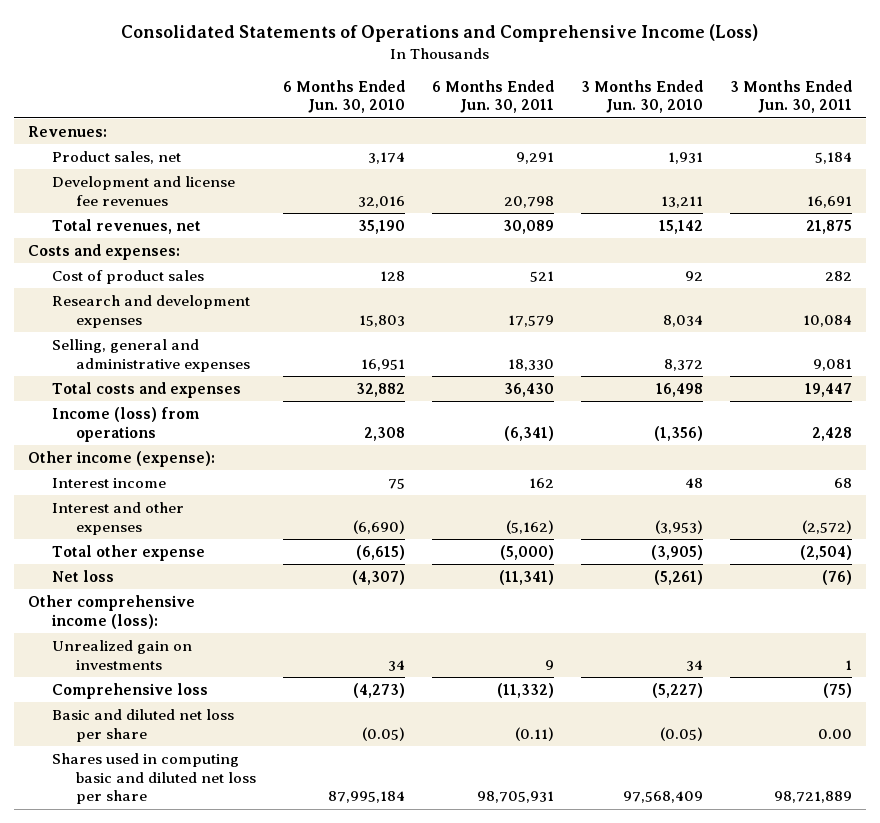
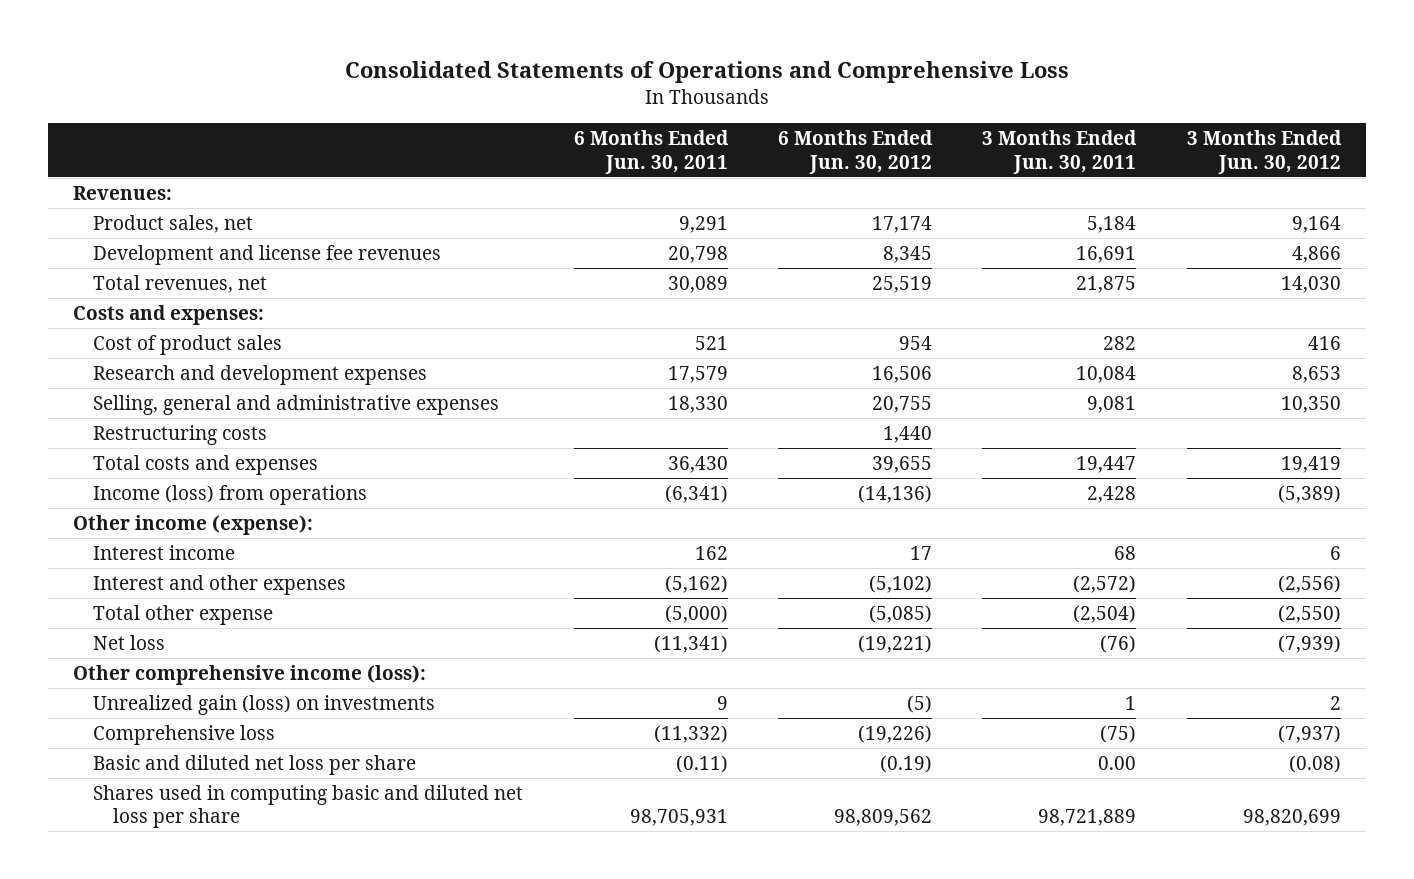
[121,23,759,42] Consolidated Statements of Operations and Comprehensive Income (Loss) -> [344,61,1069,84] Consolidated Statements of Operations and Comprehensive Loss
[282,79,405,114] 6 Months Ended Jun. 30, 2010 -> none
[581,79,704,114] 3 Months Ended Jun. 30, 2010 -> none
none -> [777,130,933,174] 6 Months Ended Jun. 30, 2012
none -> [1186,130,1342,174] 3 Months Ended Jun. 30, 2012
none -> [93,424,268,445] Restructuring costs
[51,639,192,670] Unrealized gain on investments -> [93,694,436,715] Unrealized gain (loss) on investments

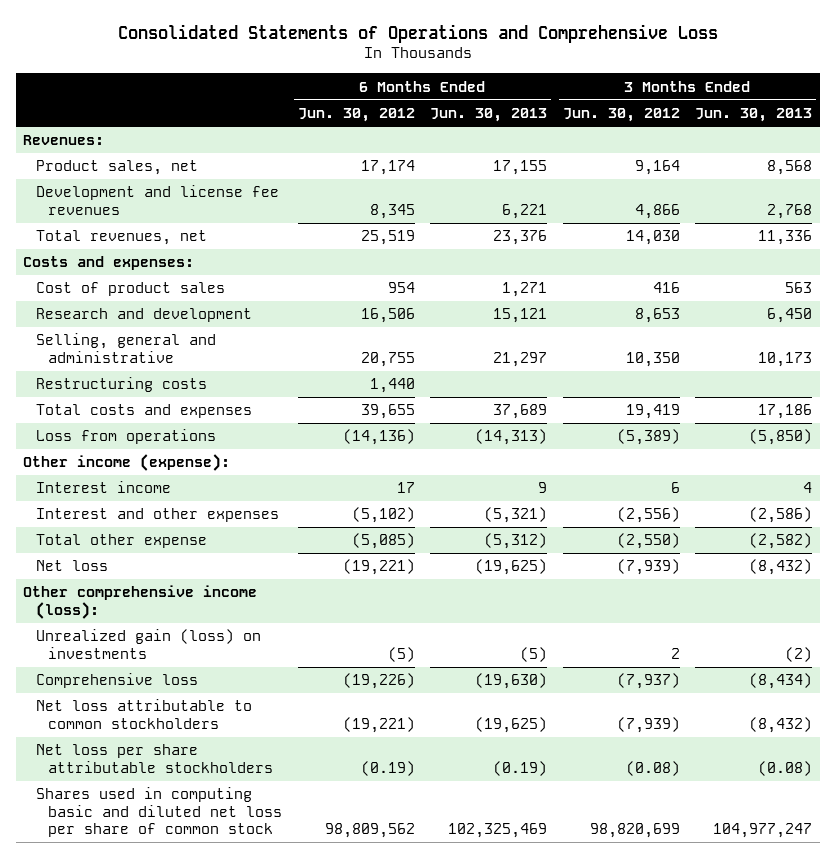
[573,130,729,174] 6 Months Ended Jun. 30, 2011 -> none
[982,130,1138,174] 3 Months Ended Jun. 30, 2011 -> none
none -> [430,108,548,123] Jun. 30, 2013
none -> [694,108,812,123] Jun. 30, 2013
[93,364,428,385] Research and development expenses -> [35,308,252,323] Research and development
[93,394,500,415] Selling, general and administrative expenses -> [35,333,216,363] Selling, general and administrative
[93,484,368,505] Income (loss) from operations -> [35,429,216,445] Loss from operations
none -> [35,699,252,729] Net loss attributable to common stockholders
[93,754,417,775] Basic and diluted net loss per share -> [35,744,274,773] Net loss per share attributable stockholders
[93,784,524,829] Shares used in computing basic and diluted net loss per share -> [35,787,283,837] Shares used in computing basic and diluted net loss per share of common stock

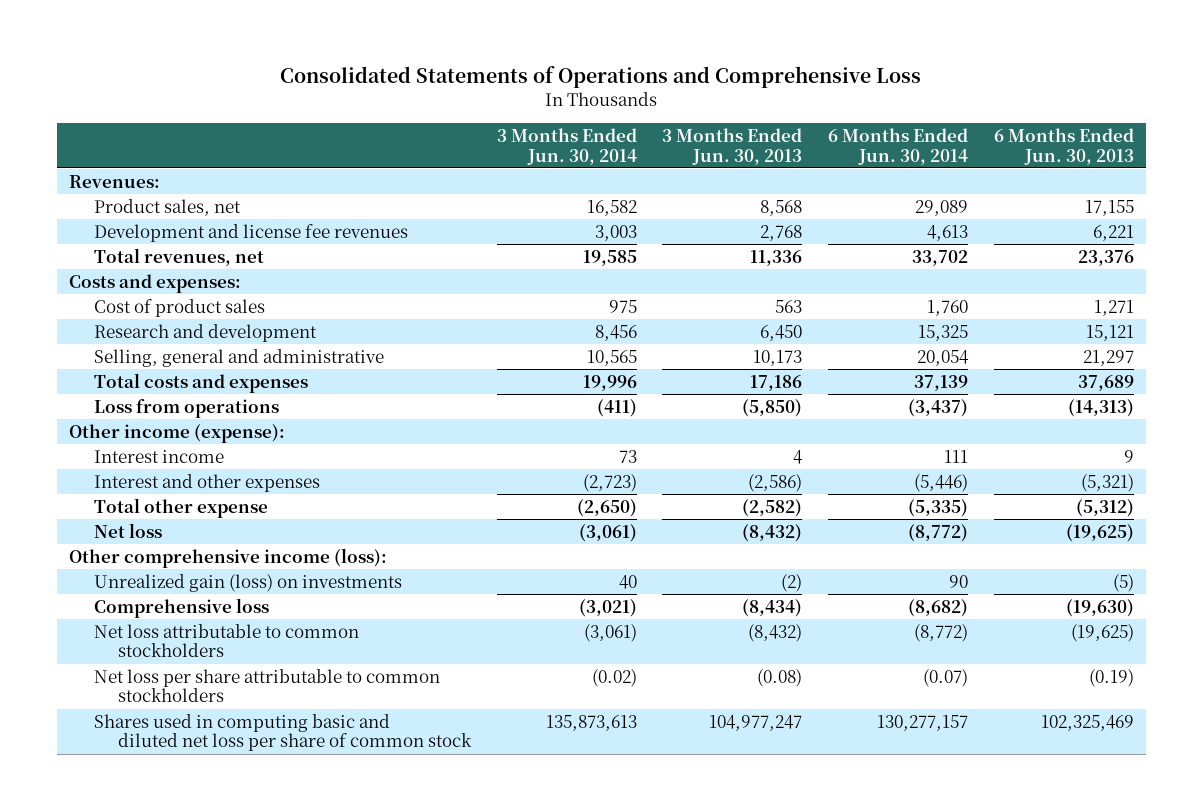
[297,108,415,123] Jun. 30, 2012 -> none
[562,108,680,123] Jun. 30, 2012 -> none
none -> [496,127,637,165] 3 Months Ended Jun. 30, 2014
none -> [827,127,968,165] 6 Months Ended Jun. 30, 2014
[35,377,207,393] Restructuring costs -> none
[35,744,274,773] Net loss per share attributable stockholders -> [93,668,440,703] Net loss per share attributable to common stockholders

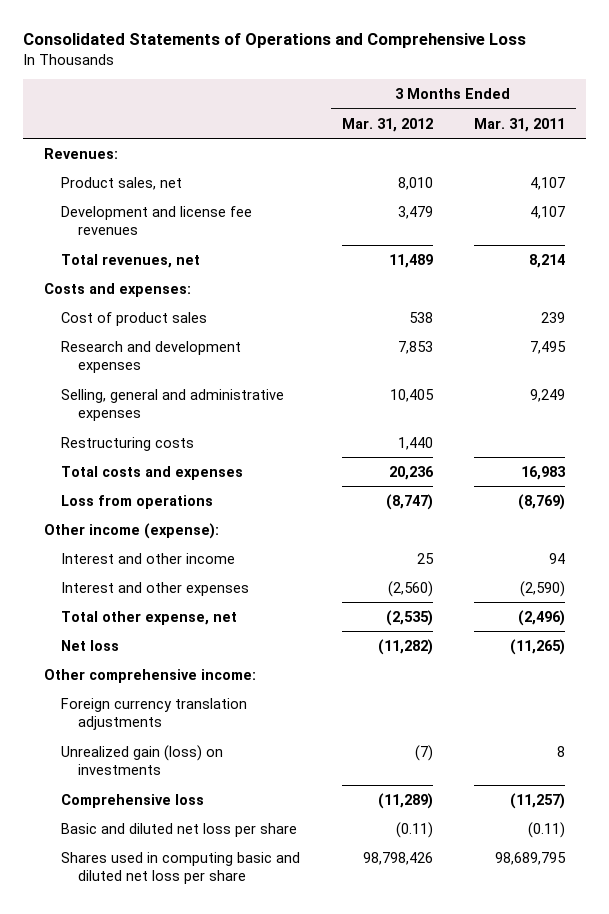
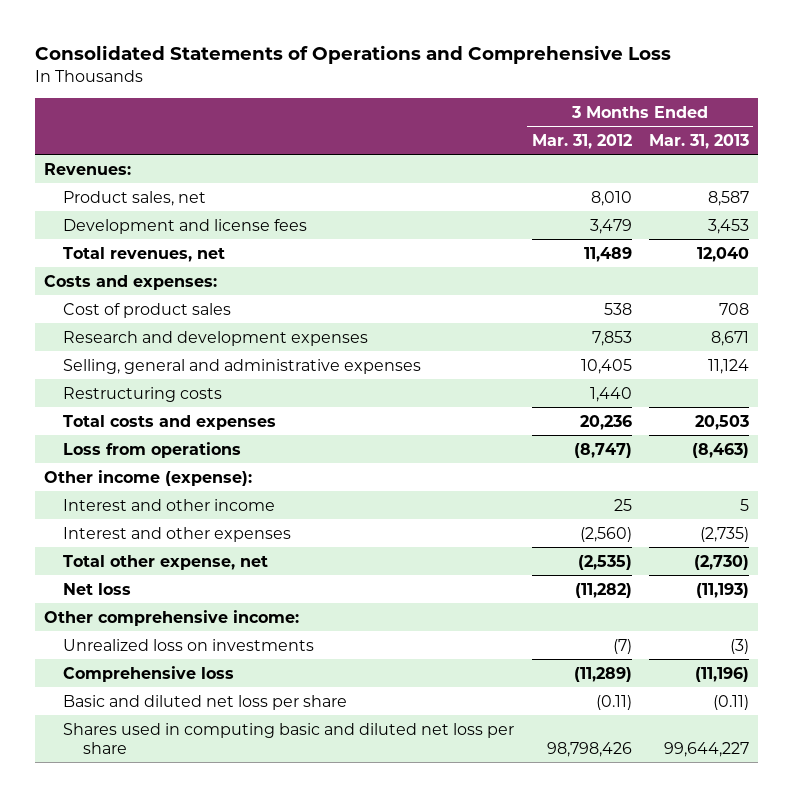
[474,117,566,132] Mar. 31, 2011 -> none
none -> [648,134,749,150] Mar. 31, 2013
[60,205,252,236] Development and license fee revenues -> [63,218,308,234] Development and license fees
[60,697,247,731] Foreign currency translation adjustments -> none
[60,744,223,776] Unrealized gain (loss) on investments -> [63,638,315,651] Unrealized loss on investments

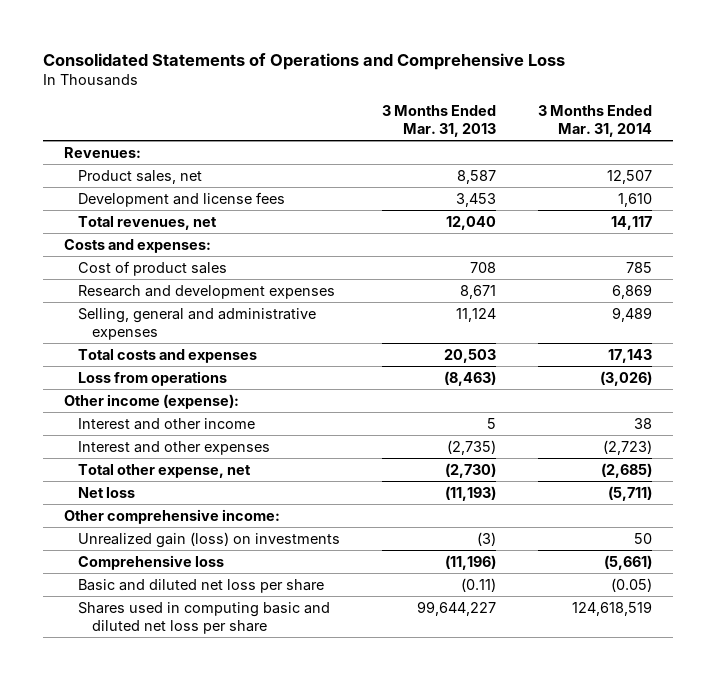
[531,134,632,150] Mar. 31, 2012 -> none
none -> [538,105,653,138] 3 Months Ended Mar. 31, 2014
[63,386,223,402] Restructuring costs -> none
[63,638,315,651] Unrealized loss on investments -> [78,531,341,548] Unrealized gain (loss) on investments

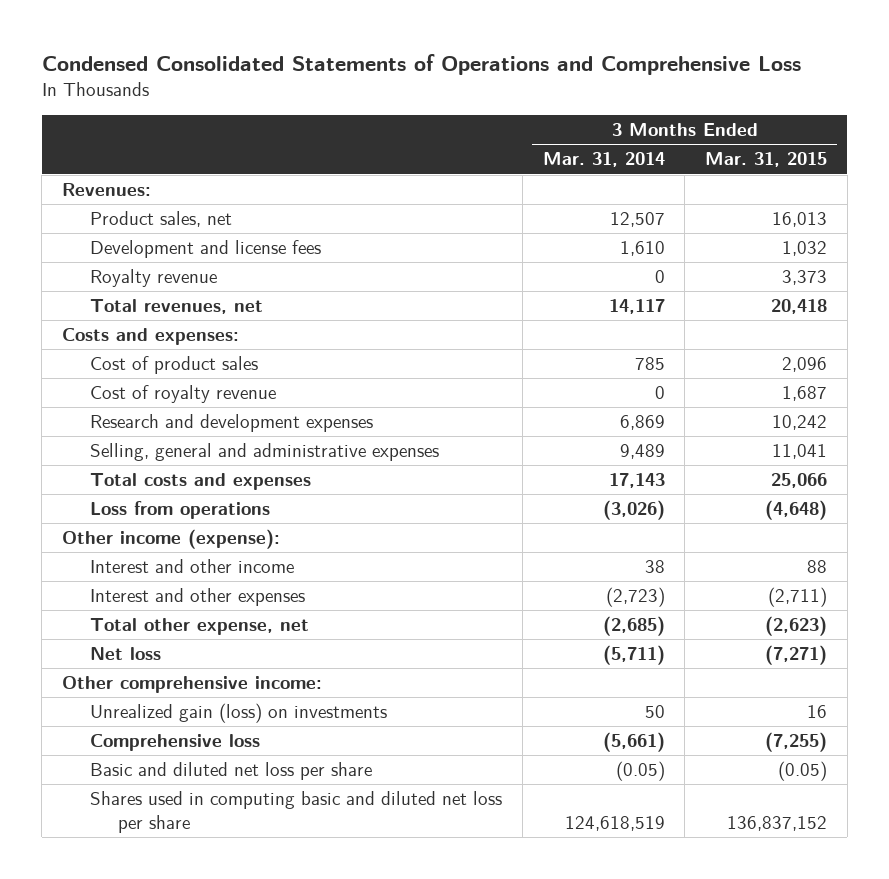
[43,52,566,70] Consolidated Statements of Operations and Comprehensive Loss -> [41,53,801,75] Condensed Consolidated Statements of Operations and Comprehensive Loss
[382,105,497,138] 3 Months Ended Mar. 31, 2013 -> none
none -> [705,152,828,168] Mar. 31, 2015
none -> [90,269,218,288] Royalty revenue
none -> [90,385,277,404] Cost of royalty revenue

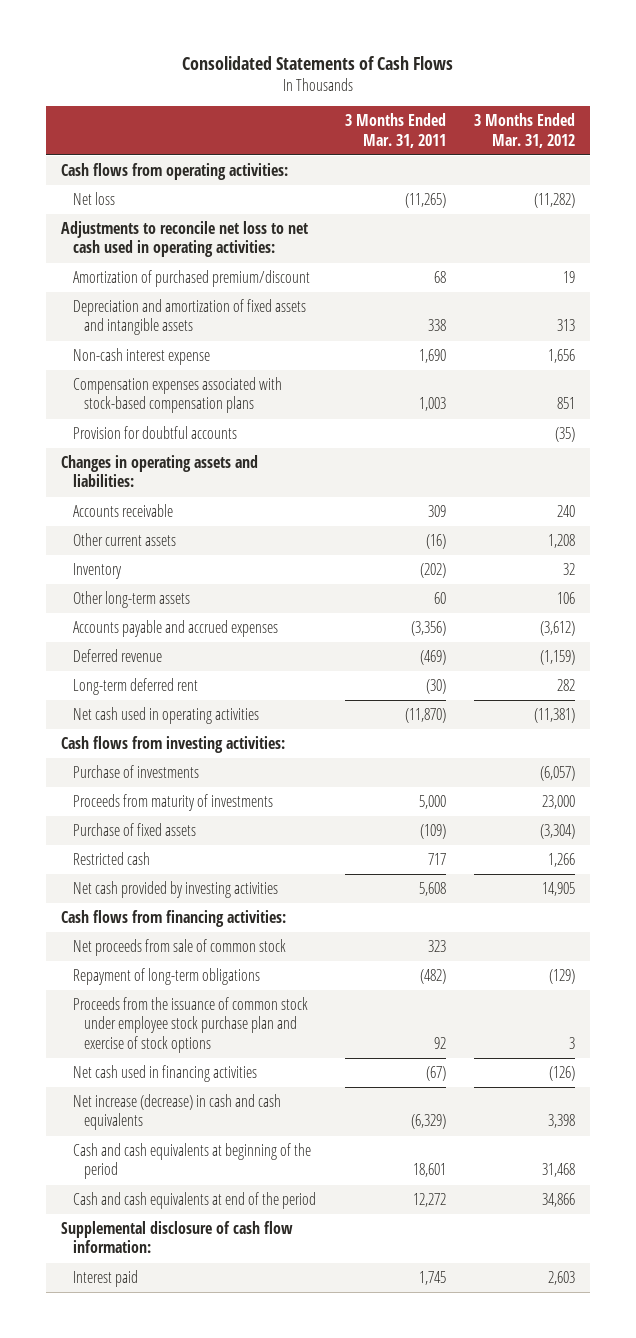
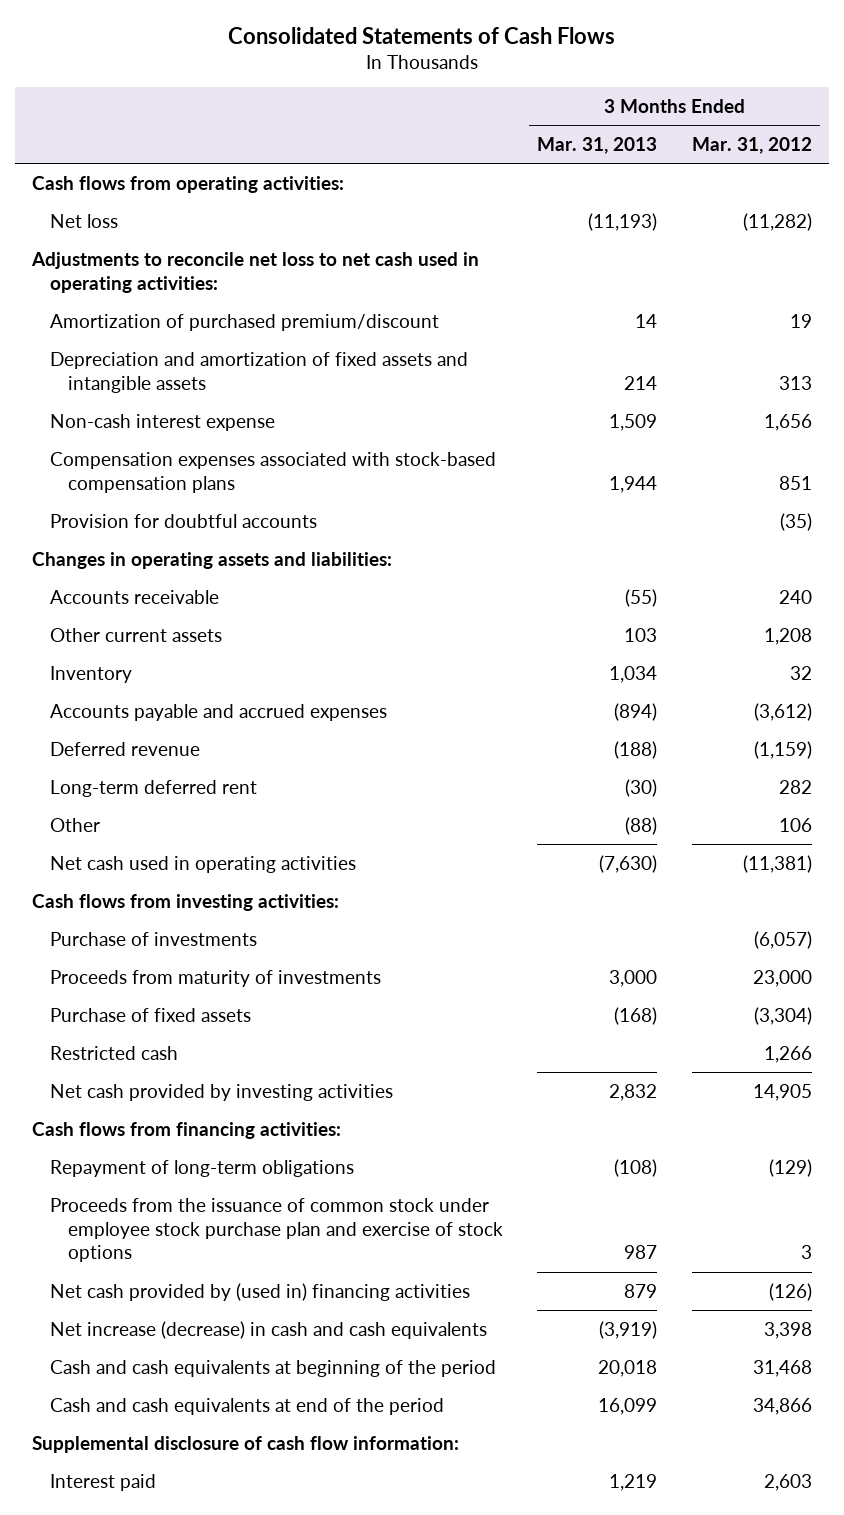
[344,113,446,148] 3 Months Ended Mar. 31, 2011 -> none
none -> [537,137,658,155] Mar. 31, 2013
[72,591,190,609] Other long-term assets -> none
none -> [50,817,101,832] Other
[72,939,286,957] Net proceeds from sale of common stock -> none
[72,1065,257,1083] Net cash used in financing activities -> [50,1282,471,1301] Net cash provided by (used in) financing activities

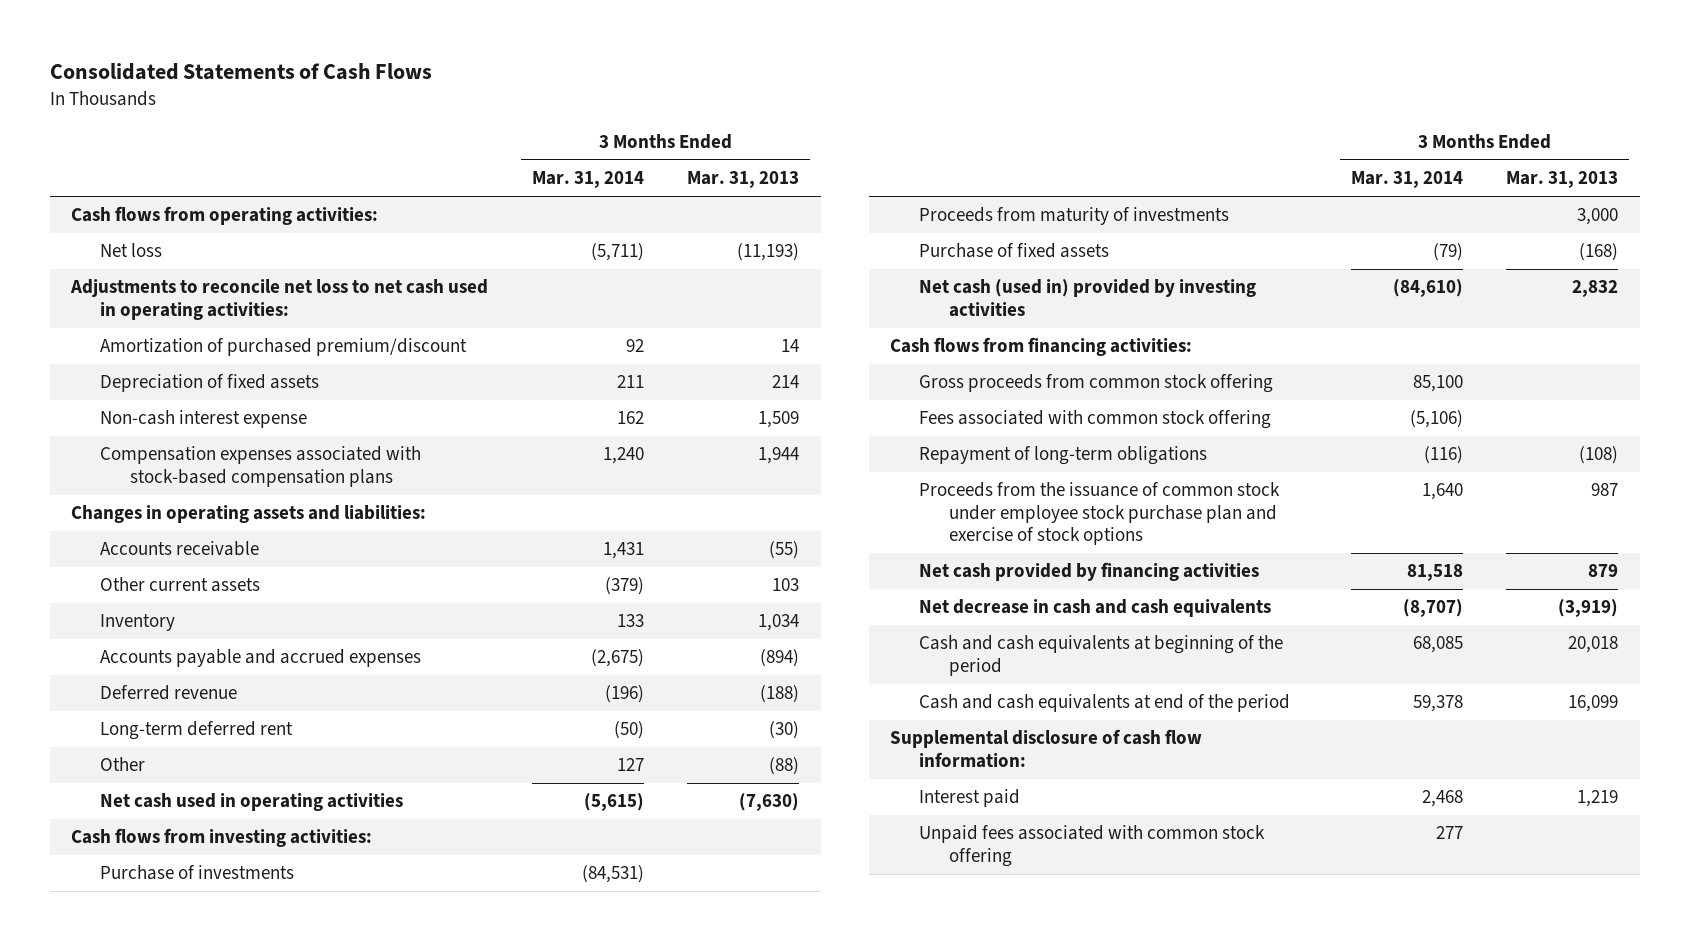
[691,137,812,155] Mar. 31, 2012 -> none
none -> [531,171,644,189] Mar. 31, 2014
[50,351,469,393] Depreciation and amortization of fixed assets and intangible assets -> [100,374,320,393] Depreciation of fixed assets
[50,513,318,528] Provision for doubtful accounts -> none
[50,1045,179,1060] Restricted cash -> none
[50,1083,394,1101] Net cash provided by investing activities -> [919,279,1257,317] Net cash (used in) provided by investing activities
none -> [919,374,1274,394] Gross proceeds from common stock offering
none -> [919,410,1272,430] Fees associated with common stock offering
[50,1282,471,1301] Net cash provided by (used in) financing activities -> [919,562,1260,582] Net cash provided by financing activities
[50,1320,488,1339] Net increase (decrease) in cash and cash equivalents -> [919,599,1272,618] Net decrease in cash and cash equivalents
none -> [919,825,1266,867] Unpaid fees associated with common stock offering

